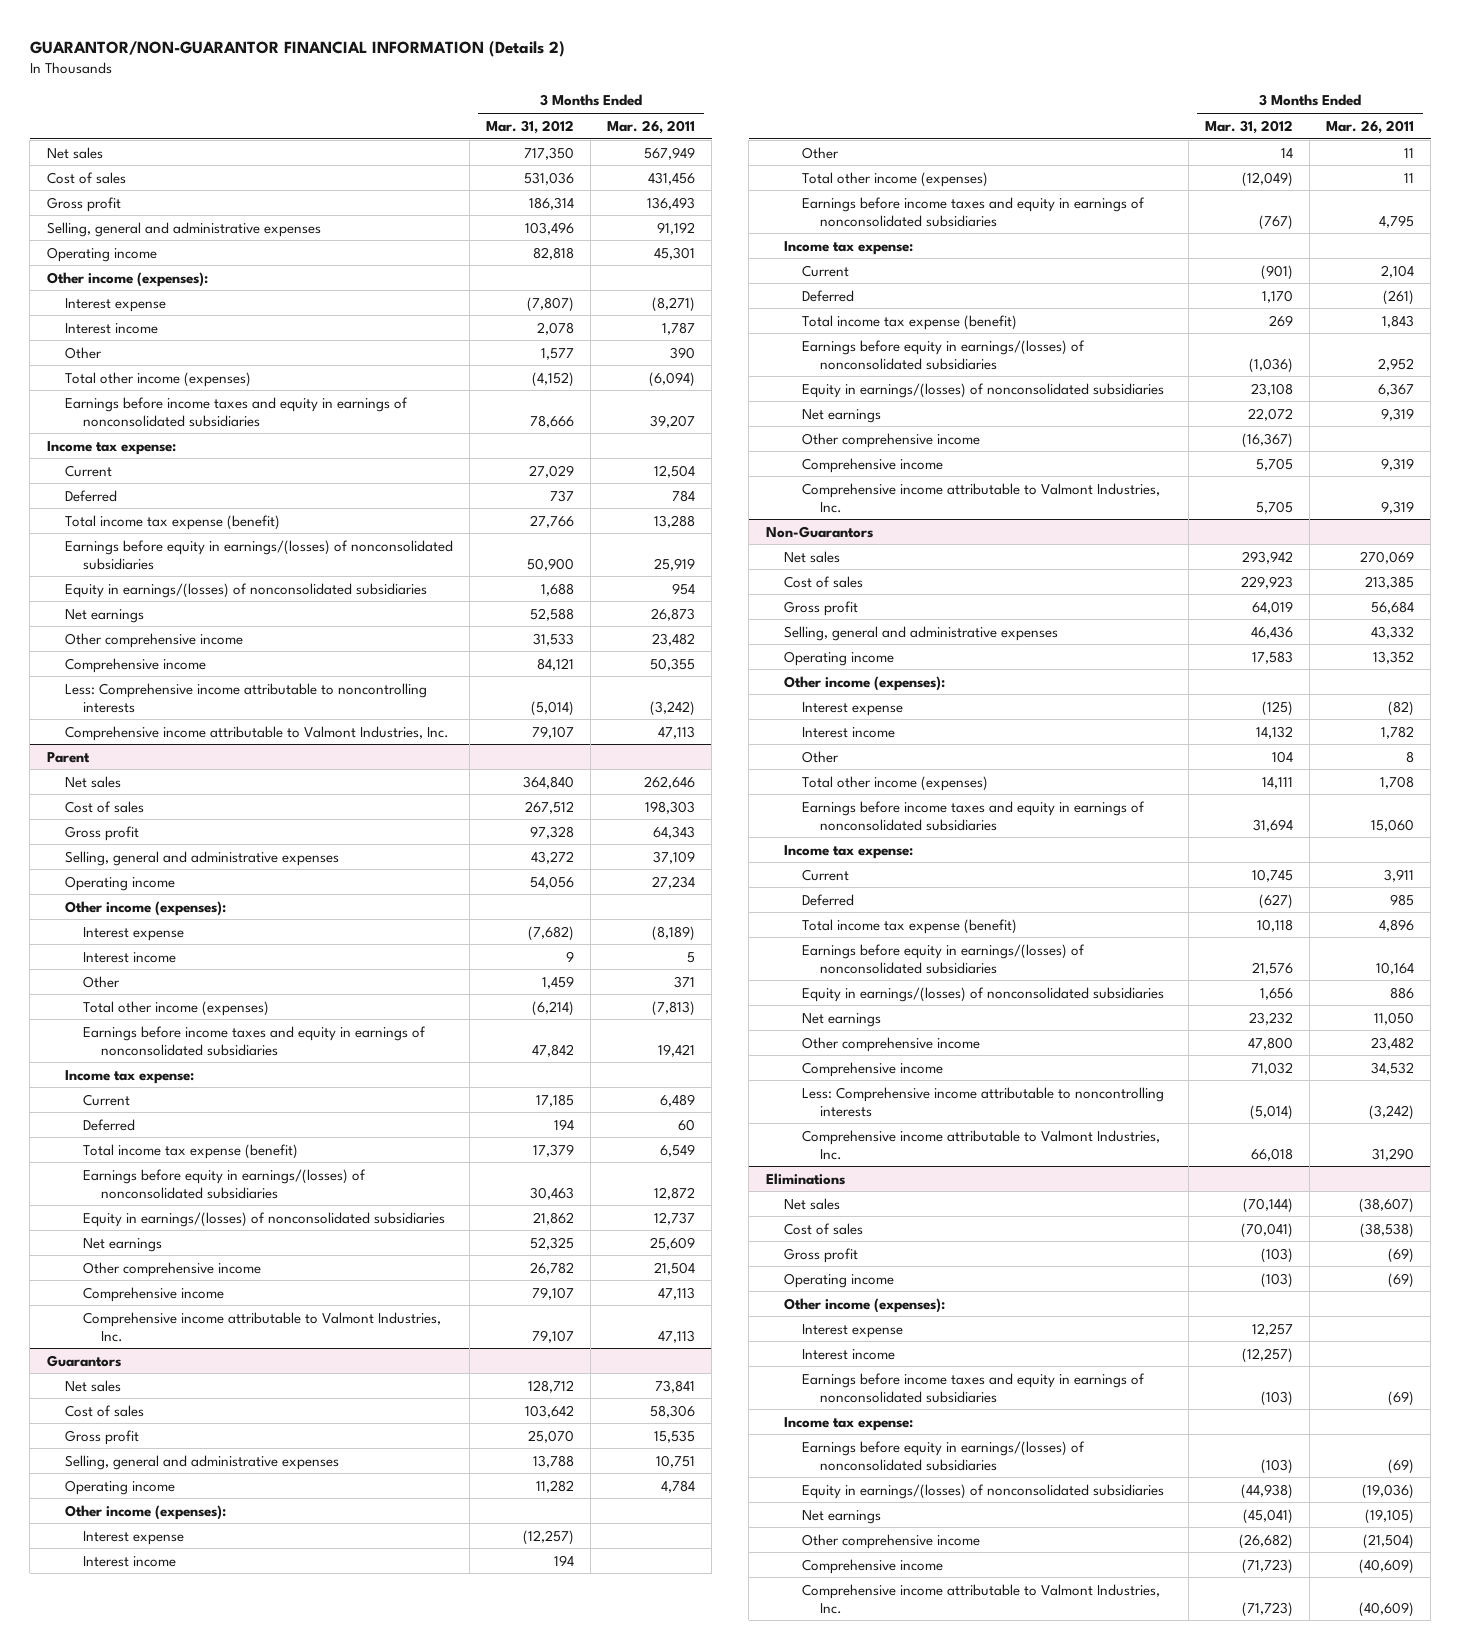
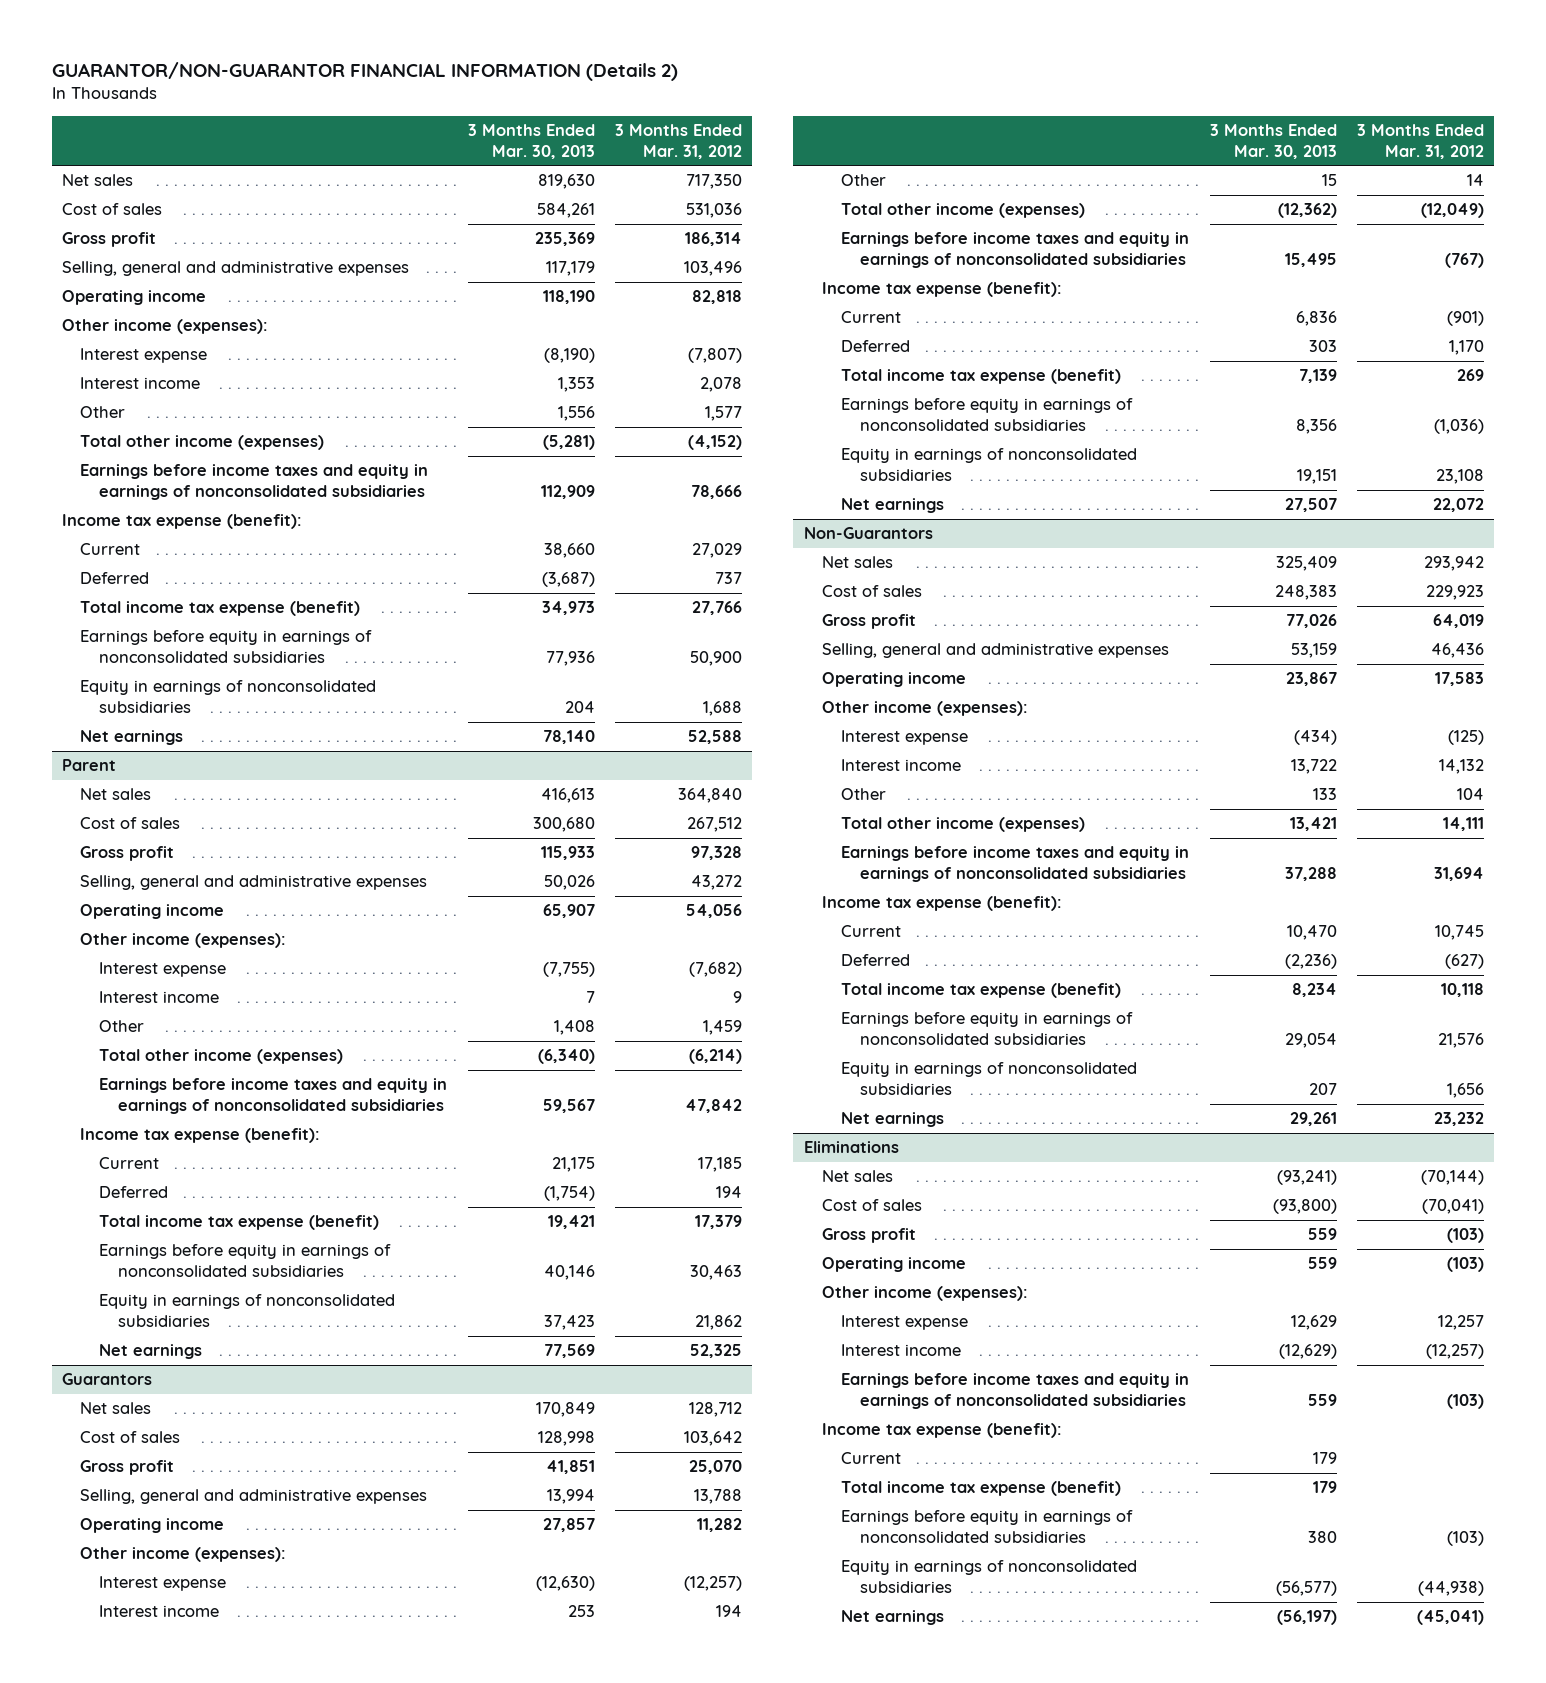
[607,119,696,134] Mar. 26, 2011 -> none
none -> [467,123,595,160] 3 Months Ended Mar. 30, 2013
[46,440,176,455] Income tax expense: -> [61,514,302,530] Income tax expense (benefit):
[64,539,453,570] Earnings before equity in earnings/(losses) of nonconsolidated subsidiaries -> [80,630,373,664] Earnings before equity in earnings of nonconsolidated subsidiaries
[64,582,427,598] Equity in earnings/(losses) of nonconsolidated subsidiaries -> [80,680,377,714] Equity in earnings of nonconsolidated subsidiaries
[64,632,243,648] Other comprehensive income -> none
[64,657,206,673] Comprehensive income -> none
[64,682,427,713] Less: Comprehensive income attributable to noncontrolling interests -> none
[64,725,449,741] Comprehensive income attributable to Valmont Industries, Inc. -> none
[64,1069,194,1084] Income tax expense: -> [80,1128,321,1144] Income tax expense (benefit):
[82,1168,366,1199] Earnings before equity in earnings/(losses) of nonconsolidated subsidiaries -> [99,1244,392,1278] Earnings before equity in earnings of nonconsolidated subsidiaries
[82,1211,445,1227] Equity in earnings/(losses) of nonconsolidated subsidiaries -> [99,1294,396,1328] Equity in earnings of nonconsolidated subsidiaries
[82,1261,261,1277] Other comprehensive income -> none
[82,1286,224,1302] Comprehensive income -> none
[82,1311,441,1342] Comprehensive income attributable to Valmont Industries, Inc. -> none
[783,240,913,255] Income tax expense: -> [822,282,1063,298] Income tax expense (benefit):
[801,339,1085,370] Earnings before equity in earnings/(losses) of nonconsolidated subsidiaries -> [840,398,1133,432] Earnings before equity in earnings of nonconsolidated subsidiaries
[801,382,1164,398] Equity in earnings/(losses) of nonconsolidated subsidiaries -> [840,448,1137,482] Equity in earnings of nonconsolidated subsidiaries
[801,432,980,448] Other comprehensive income -> none
[801,457,943,473] Comprehensive income -> none
[801,482,1160,513] Comprehensive income attributable to Valmont Industries, Inc. -> none
[783,844,913,859] Income tax expense: -> [822,896,1063,912] Income tax expense (benefit):
[801,943,1085,974] Earnings before equity in earnings/(losses) of nonconsolidated subsidiaries -> [840,1012,1133,1046] Earnings before equity in earnings of nonconsolidated subsidiaries
[801,986,1164,1002] Equity in earnings/(losses) of nonconsolidated subsidiaries -> [840,1062,1137,1096] Equity in earnings of nonconsolidated subsidiaries
[801,1036,980,1052] Other comprehensive income -> none
[801,1061,943,1077] Comprehensive income -> none
[801,1086,1164,1117] Less: Comprehensive income attributable to noncontrolling interests -> none
[801,1129,1160,1160] Comprehensive income attributable to Valmont Industries, Inc. -> none
[783,1416,913,1431] Income tax expense: -> [822,1423,1063,1439] Income tax expense (benefit):
none -> [840,1452,901,1465] Current
none -> [840,1481,1121,1497] Total income tax expense (benefit)
[801,1440,1085,1471] Earnings before equity in earnings/(losses) of nonconsolidated subsidiaries -> [840,1510,1133,1544] Earnings before equity in earnings of nonconsolidated subsidiaries
[801,1483,1164,1499] Equity in earnings/(losses) of nonconsolidated subsidiaries -> [840,1560,1137,1594] Equity in earnings of nonconsolidated subsidiaries
[801,1533,980,1549] Other comprehensive income -> none
[801,1558,943,1574] Comprehensive income -> none
[801,1583,1160,1614] Comprehensive income attributable to Valmont Industries, Inc. -> none

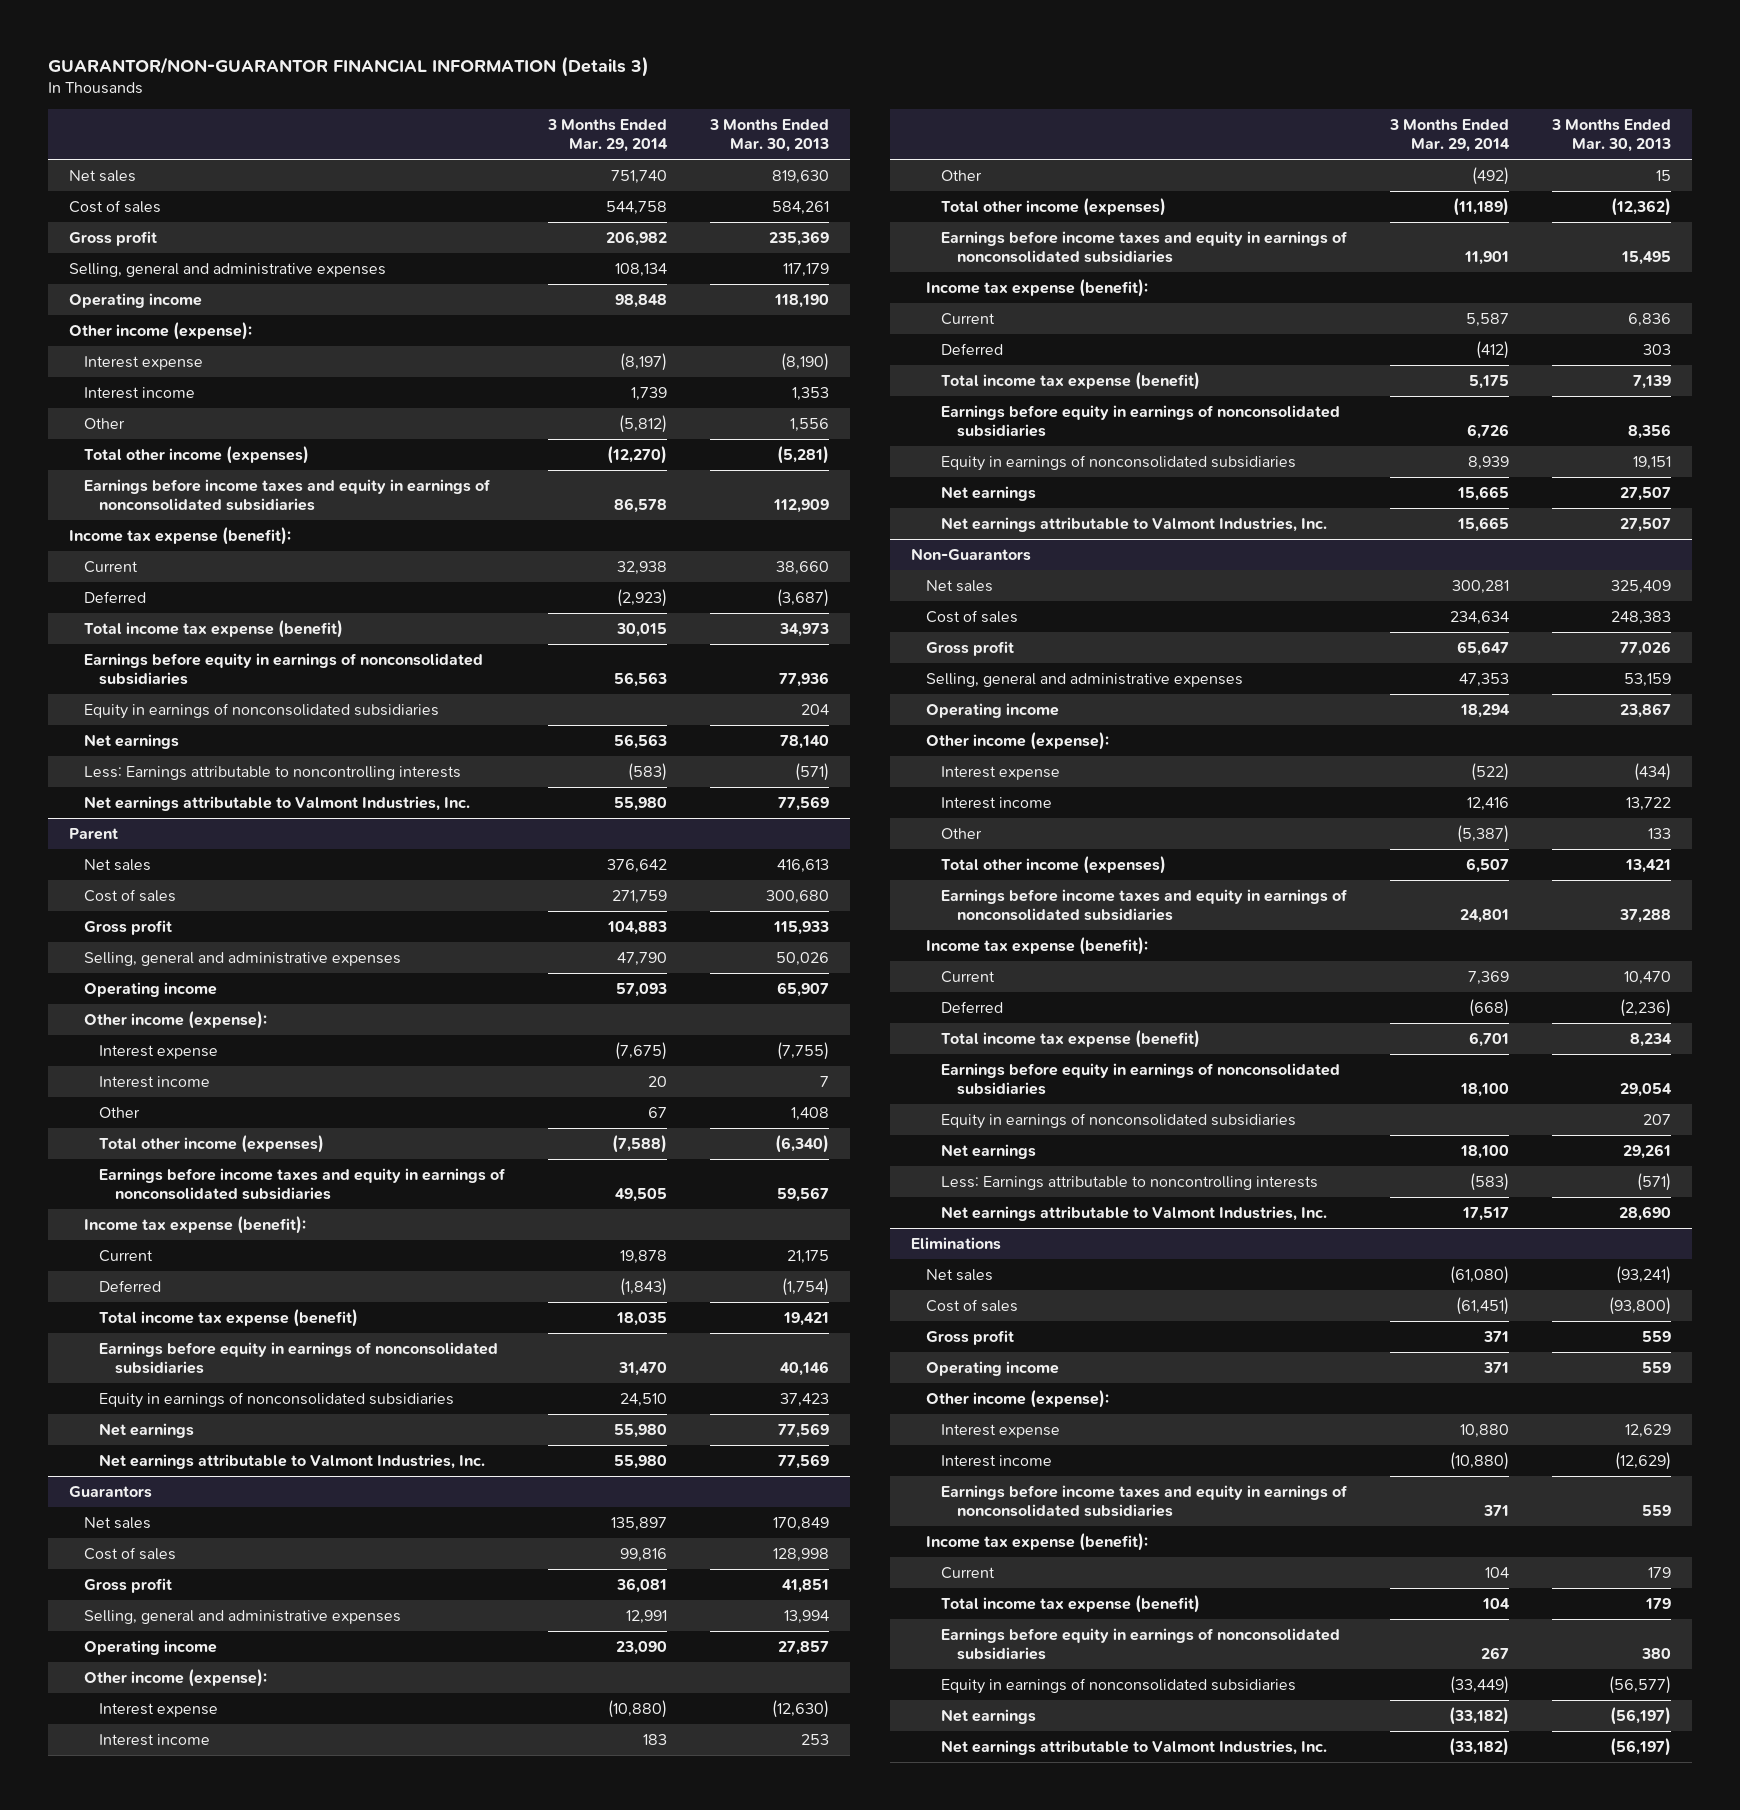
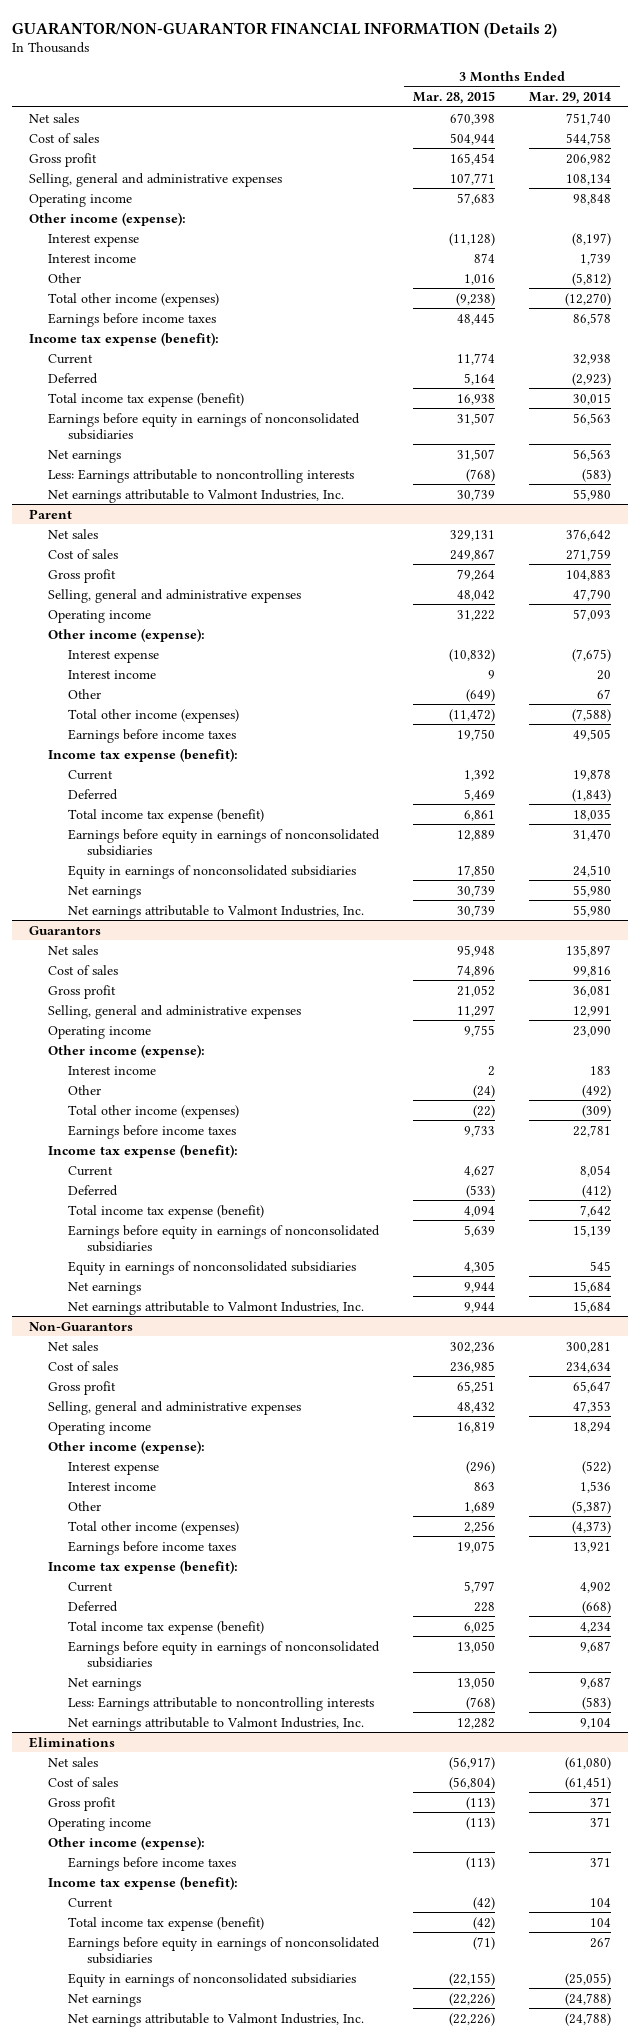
[47,56,649,78] GUARANTOR/NON-GUARANTOR FINANCIAL INFORMATION (Details 3) -> [12,21,558,38] GUARANTOR/NON-GUARANTOR FINANCIAL INFORMATION (Details 2)
[708,119,829,153] 3 Months Ended Mar. 30, 2013 -> none
none -> [412,91,495,105] Mar. 28, 2015
[84,479,492,512] Earnings before income taxes and equity in earnings of nonconsolidated subsidiaries -> [48,312,217,327] Earnings before income taxes
[84,703,440,720] Equity in earnings of nonconsolidated subsidiaries -> none
[99,1168,507,1201] Earnings before income taxes and equity in earnings of nonconsolidated subsidiaries -> [67,728,236,743] Earnings before income taxes
[99,1703,219,1718] Interest expense -> none
[1453,198,1510,217] (11,189) -> [582,1104,612,1118] (309)
[941,231,1349,264] Earnings before income taxes and equity in earnings of nonconsolidated subsidiaries -> [67,1124,236,1139] Earnings before income taxes
[1464,251,1510,266] 11,901 -> [573,1124,612,1137] 22,781
[1466,313,1510,328] 5,587 -> [580,1164,612,1177] 8,054
[1469,375,1510,390] 5,175 -> [580,1204,612,1217] 7,642
[1467,424,1510,440] 6,726 -> [573,1224,612,1237] 15,139
[1468,456,1510,471] 8,939 -> [590,1260,612,1271] 545
[1457,486,1510,502] 15,665 -> [573,1280,612,1293] 15,684
[1457,517,1510,533] 15,665 -> [573,1300,612,1313] 15,684
[1467,797,1510,812] 12,416 -> [580,1480,612,1493] 1,536
[1466,858,1510,874] 6,507 -> [572,1520,612,1534] (4,373)
[941,889,1349,922] Earnings before income taxes and equity in earnings of nonconsolidated subsidiaries -> [67,1540,236,1555] Earnings before income taxes
[1460,909,1510,924] 24,801 -> [573,1541,612,1553] 13,921
[1468,971,1510,986] 7,369 -> [580,1581,612,1593] 4,902
[941,1113,1297,1130] Equity in earnings of nonconsolidated subsidiaries -> none
[1469,1032,1510,1048] 6,701 -> [580,1621,612,1633] 4,234
[1460,1083,1510,1098] 18,100 -> [580,1640,612,1653] 9,687
[1460,1145,1510,1160] 18,100 -> [580,1676,612,1689] 9,687
[1462,1207,1510,1222] 17,517 -> [580,1717,612,1729] 9,104
[941,1424,1061,1439] Interest expense -> none
[941,1455,1053,1468] Interest income -> none
[941,1485,1349,1518] Earnings before income taxes and equity in earnings of nonconsolidated subsidiaries -> [67,1856,236,1871] Earnings before income taxes
[1450,1676,1510,1695] (33,449) -> [565,1972,612,1986] (25,055)
[1449,1707,1510,1726] (33,182) -> [565,1992,612,2006] (24,788)
[1449,1738,1510,1757] (33,182) -> [565,2012,612,2026] (24,788)

